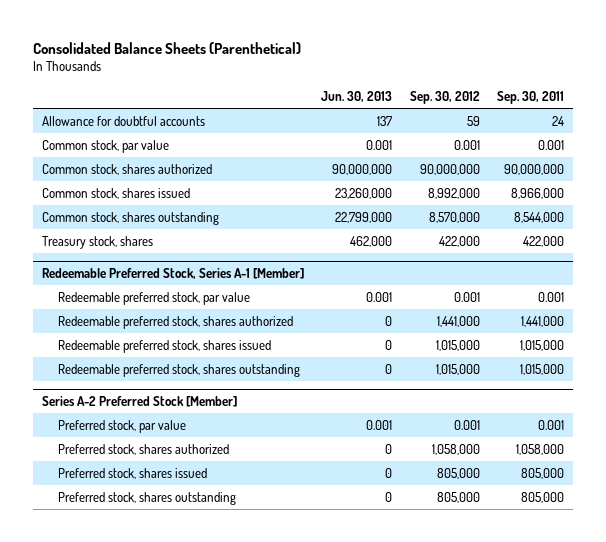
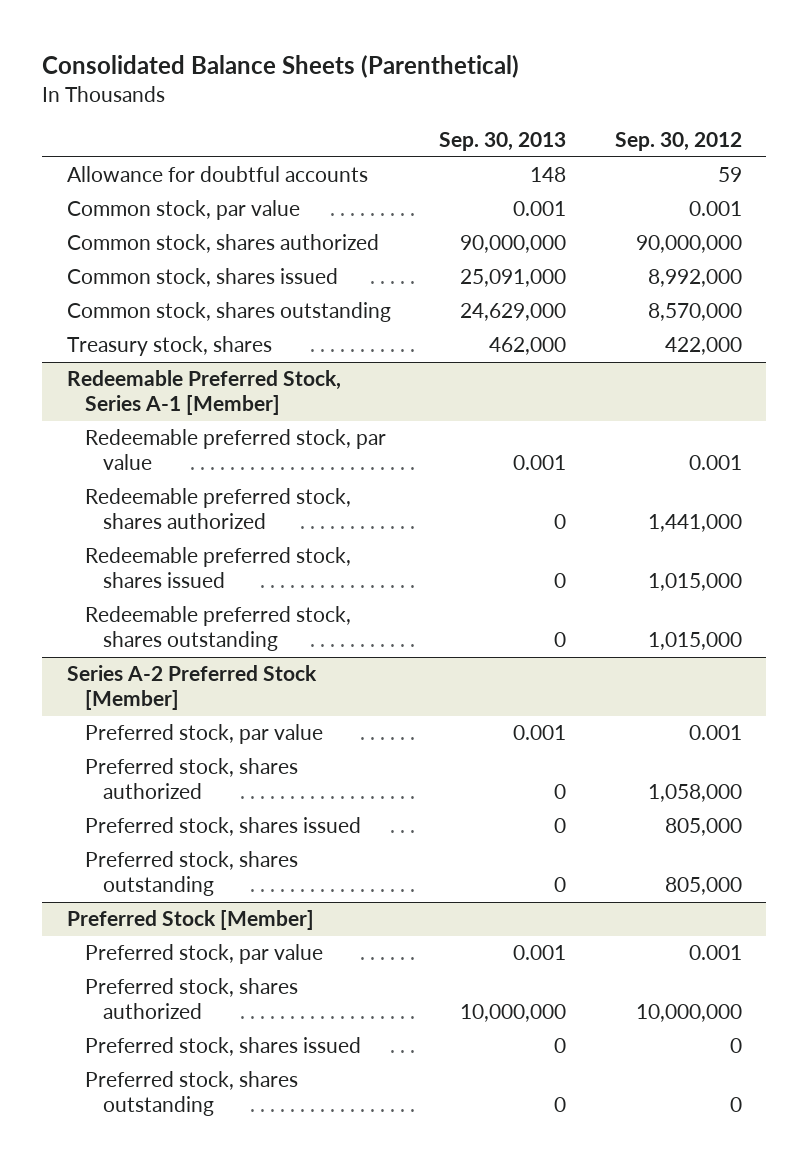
[321,90,393,102] Jun. 30, 2013 -> none
[496,90,564,104] Sep. 30, 2011 -> none
none -> [439,132,567,152] Sep. 30, 2013
none -> [66,910,314,931] Preferred Stock [Member]
none -> [84,944,323,965] Preferred stock, par value
none -> [84,978,298,1020] Preferred stock, shares authorized
none -> [84,1037,361,1057] Preferred stock, shares issued
none -> [84,1071,298,1117] Preferred stock, shares outstanding

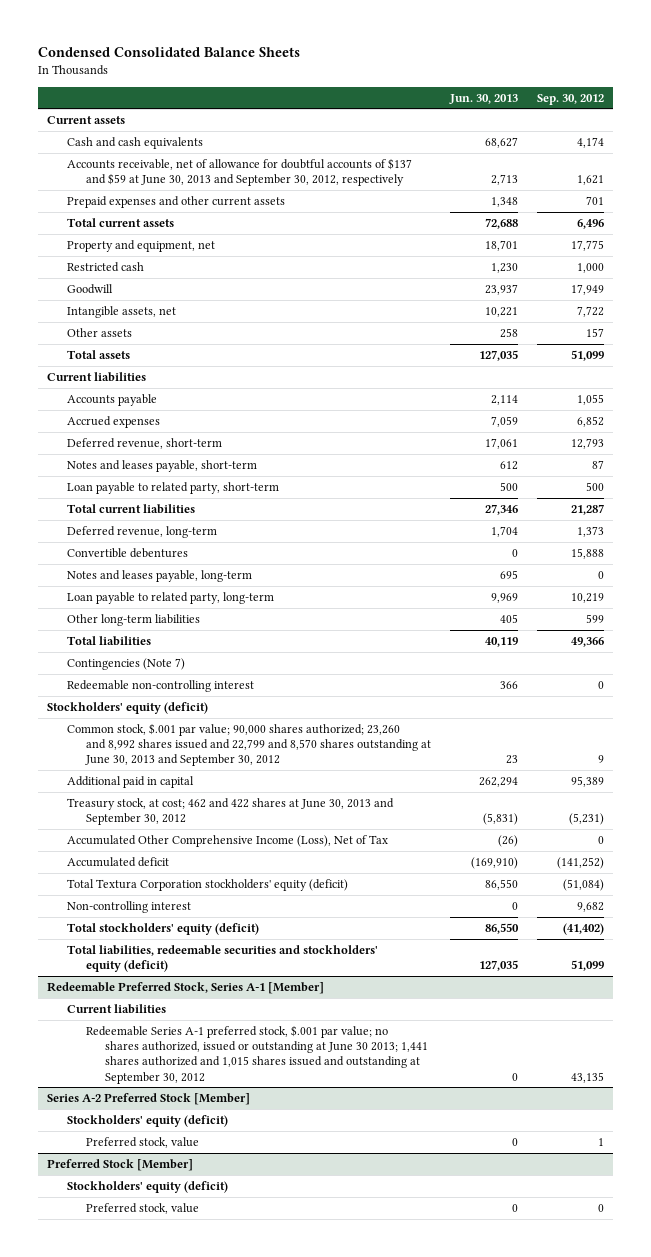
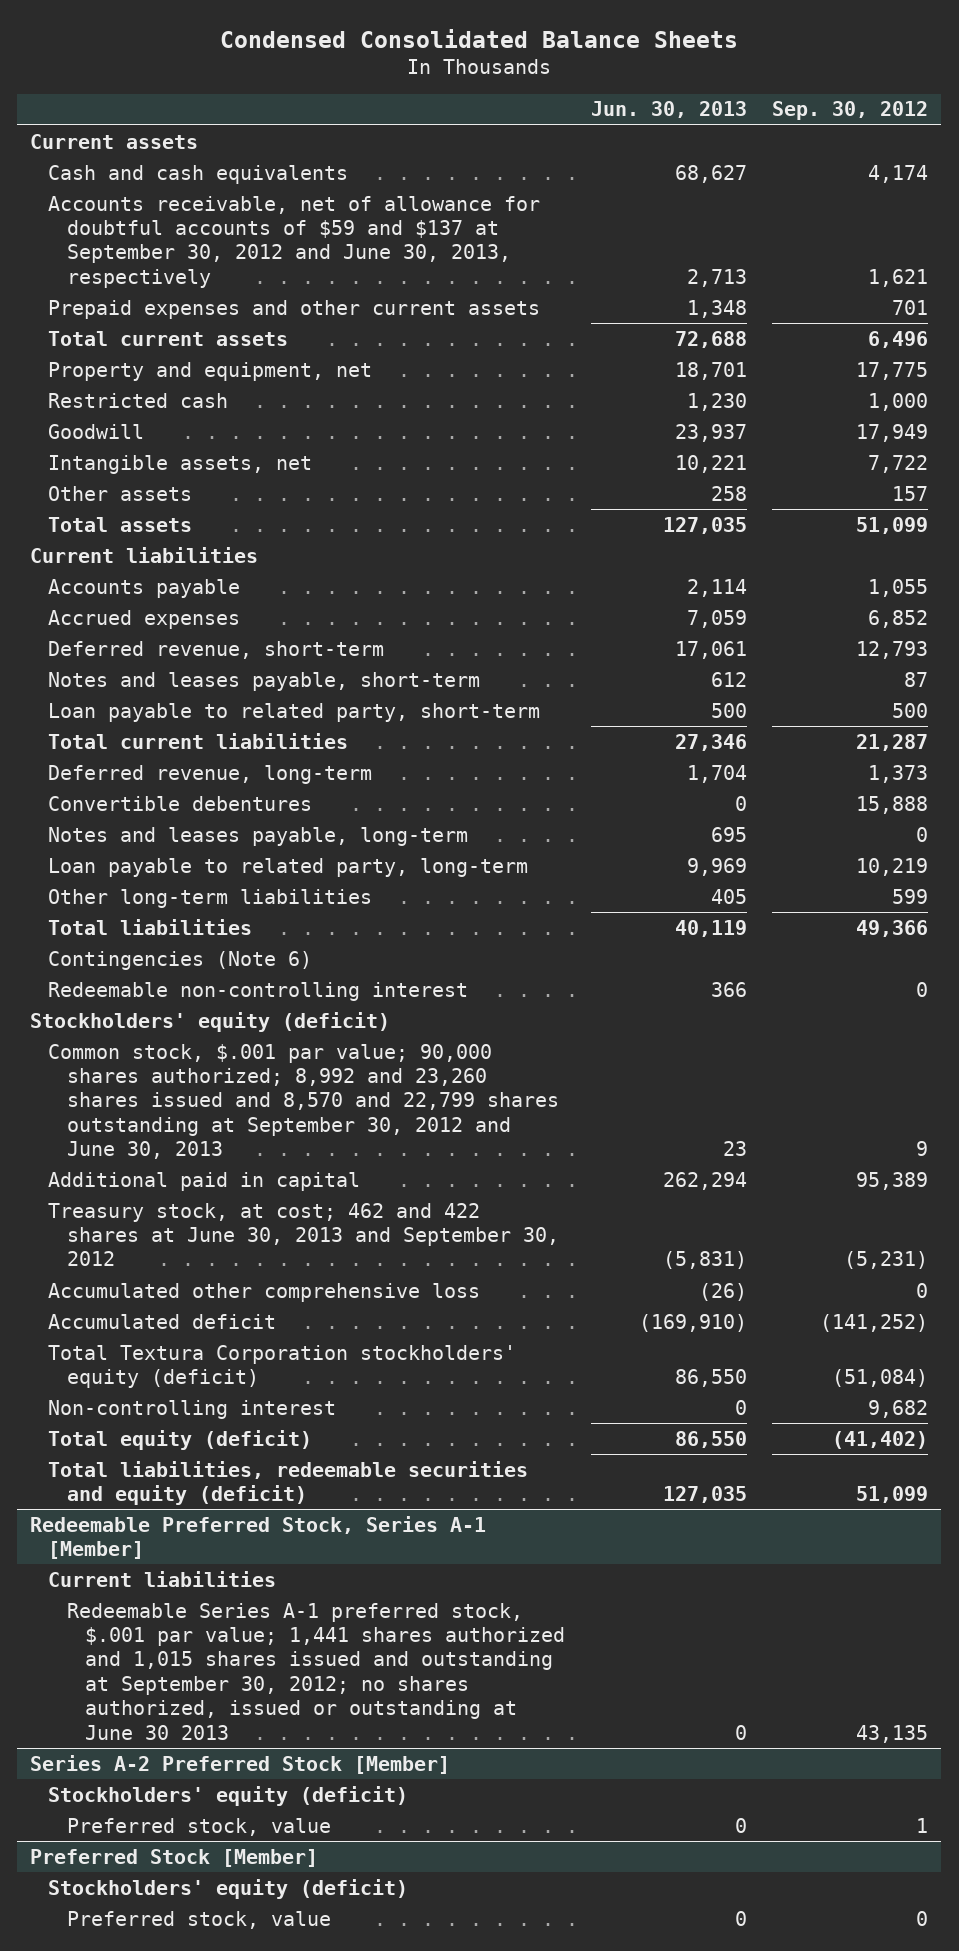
[66,157,412,187] Accounts receivable, net of allowance for doubtful accounts of $137 and $59 at June 30, 2013 and September 30, 2012, respectively -> [48,195,541,288] Accounts receivable, net of allowance for doubtful accounts of $59 and $137 at September 30, 2012 and June 30, 2013, respectively
[66,657,185,670] Contingencies (Note 7) -> [48,950,313,970] Contingencies (Note 6)
[66,722,432,767] Common stock, $.001 par value; 90,000 shares authorized; 23,260 and 8,992 shares issued and 22,799 and 8,570 shares outstanding at June 30, 2013 and September 30, 2012 -> [48,1043,559,1160] Common stock, $.001 par value; 90,000 shares authorized; 8,992 and 23,260 shares issued and 8,570 and 22,799 shares outstanding at September 30, 2012 and June 30, 2013
[66,834,388,847] Accumulated Other Comprehensive Income (Loss), Net of Tax -> [48,1282,481,1302] Accumulated other comprehensive loss
[66,922,259,935] Total stockholders' equity (deficit) -> [48,1429,313,1450] Total equity (deficit)
[66,944,378,973] Total liabilities, redeemable securities and stockholders' equity (deficit) -> [48,1460,529,1505] Total liabilities, redeemable securities and equity (deficit)
[86,1024,429,1084] Redeemable Series A-1 preferred stock, $.001 par value; no shares authorized, issued or outstanding at June 30 2013; 1,441 shares authorized and 1,015 shares issued and outstanding at September 30, 2012 -> [66,1602,565,1740] Redeemable Series A-1 preferred stock, $.001 par value; 1,441 shares authorized and 1,015 shares issued and outstanding at September 30, 2012; no shares authorized, issued or outstanding at June 30 2013

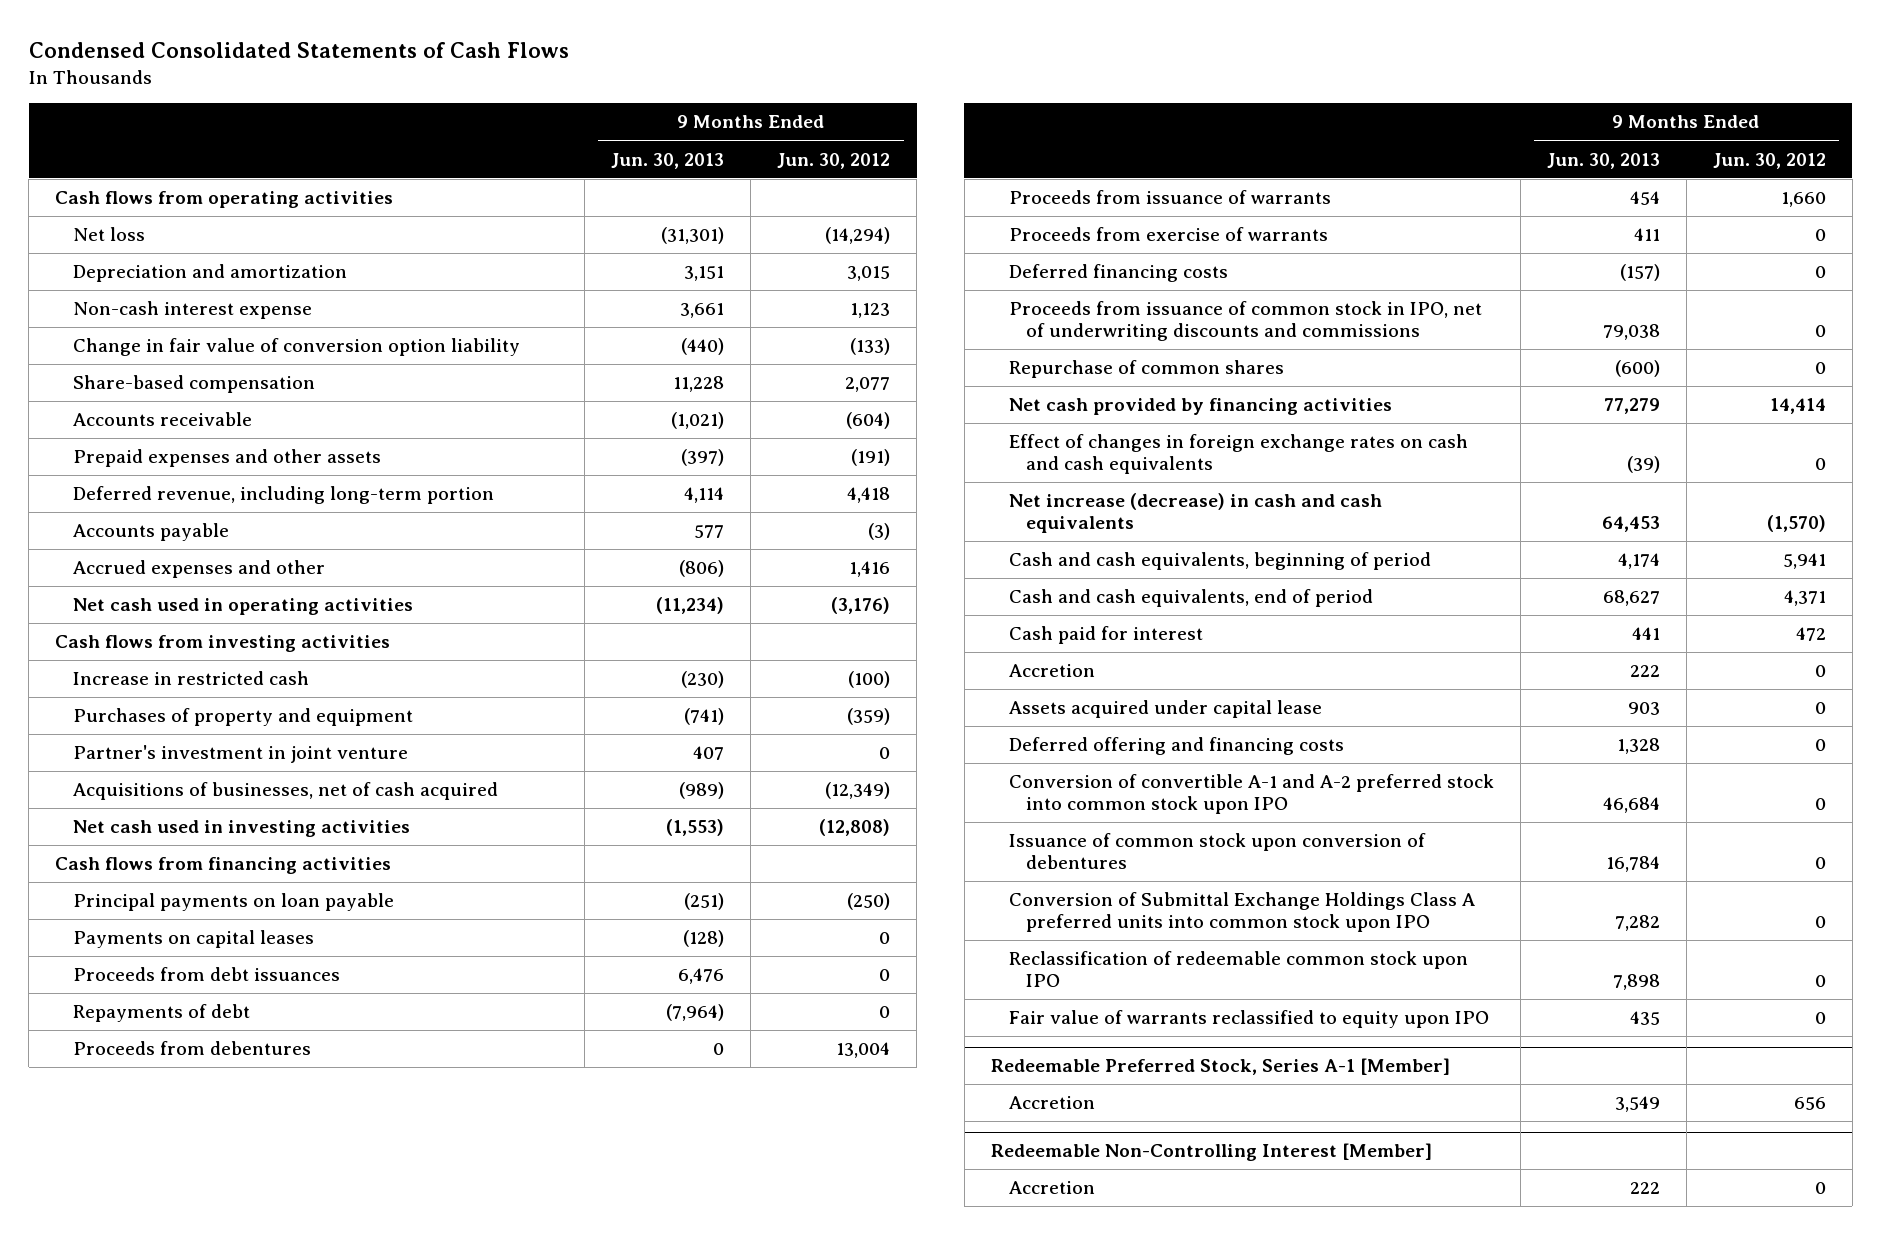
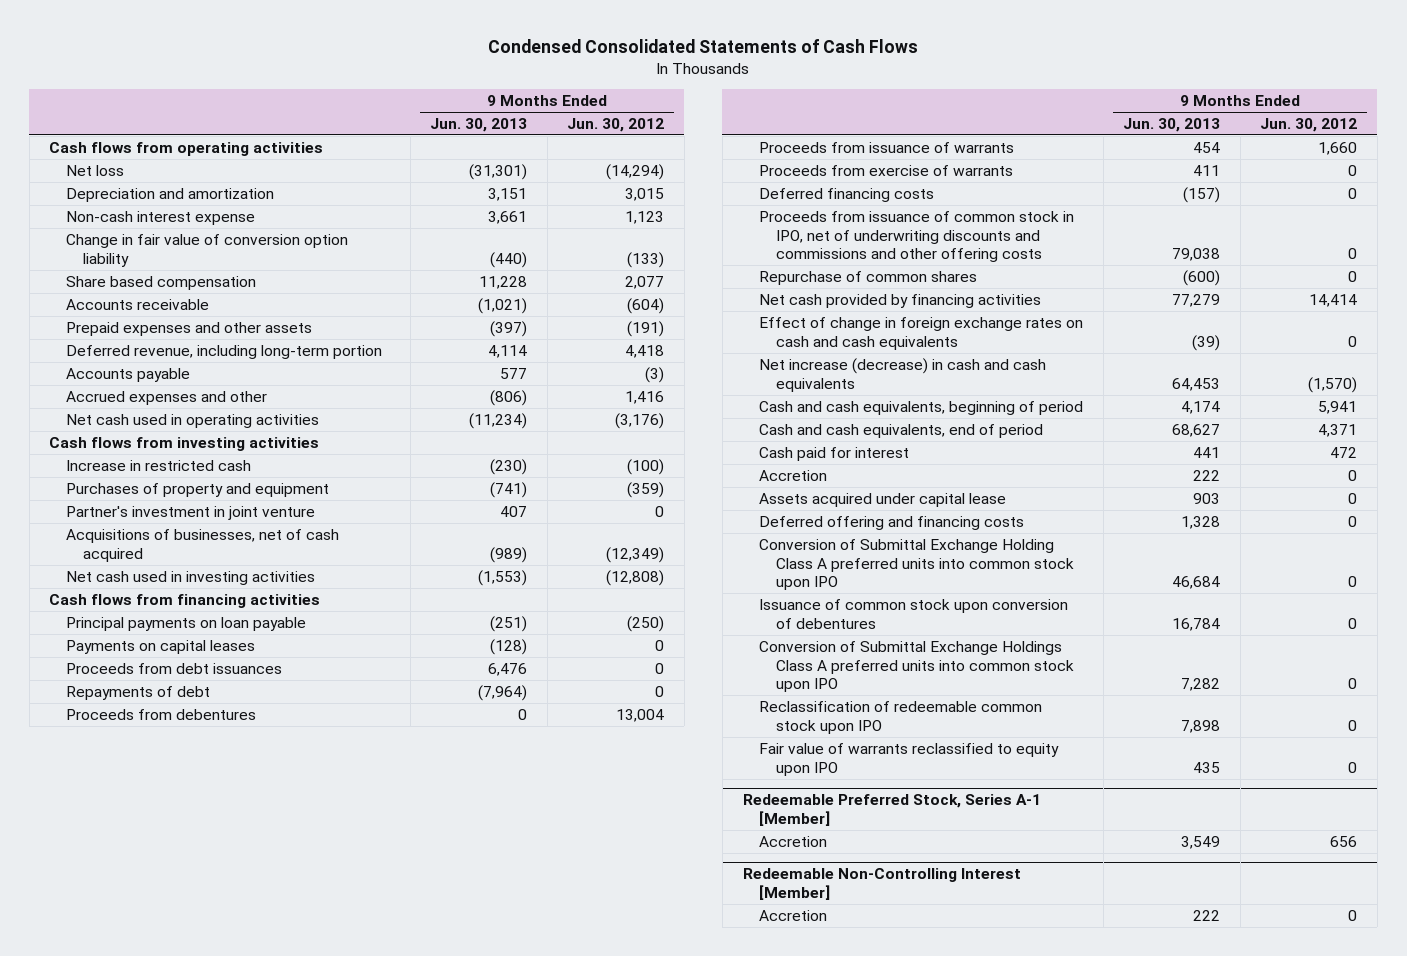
[73,375,316,394] Share-based compensation -> [66,275,257,290] Share based compensation
[1008,301,1482,342] Proceeds from issuance of common stock in IPO, net of underwriting discounts and commissions -> [759,210,1075,263] Proceeds from issuance of common stock in IPO, net of underwriting discounts and commissions and other offering costs
[1008,434,1468,475] Effect of changes in foreign exchange rates on cash and cash equivalents -> [759,316,1084,350] Effect of change in foreign exchange rates on cash and cash equivalents
[1008,774,1494,815] Conversion of convertible A-1 and A-2 preferred stock into common stock upon IPO -> [759,538,1074,591] Conversion of Submittal Exchange Holding Class A preferred units into common stock upon IPO

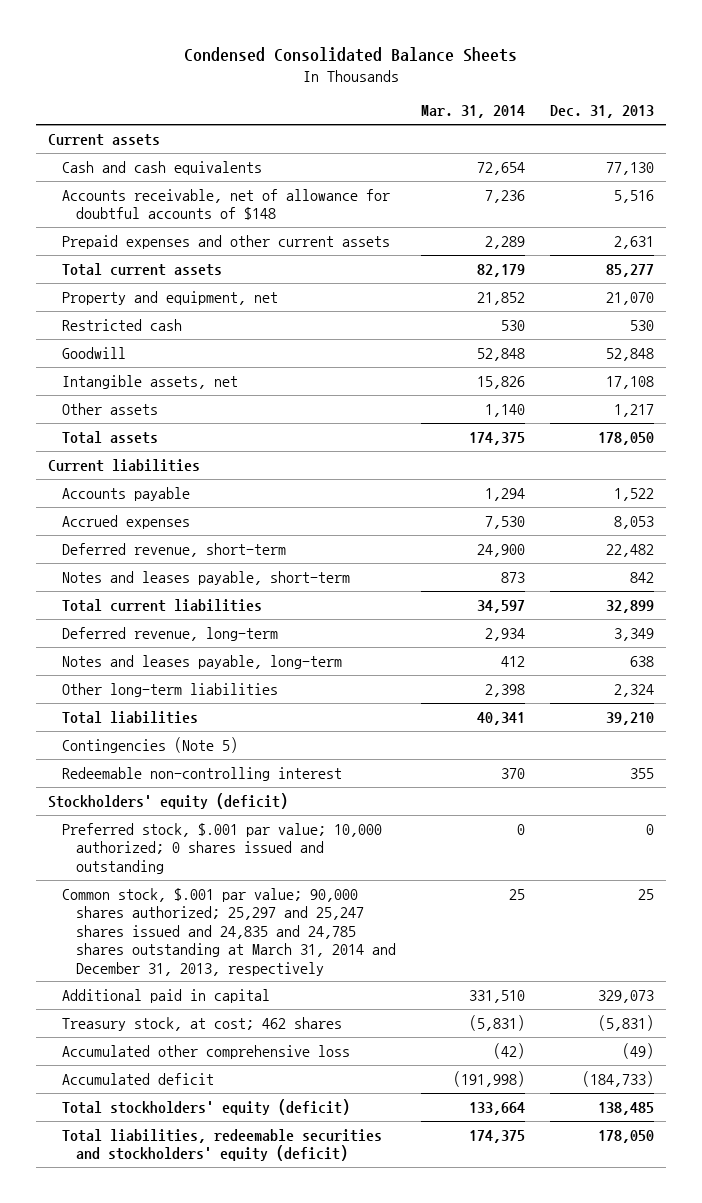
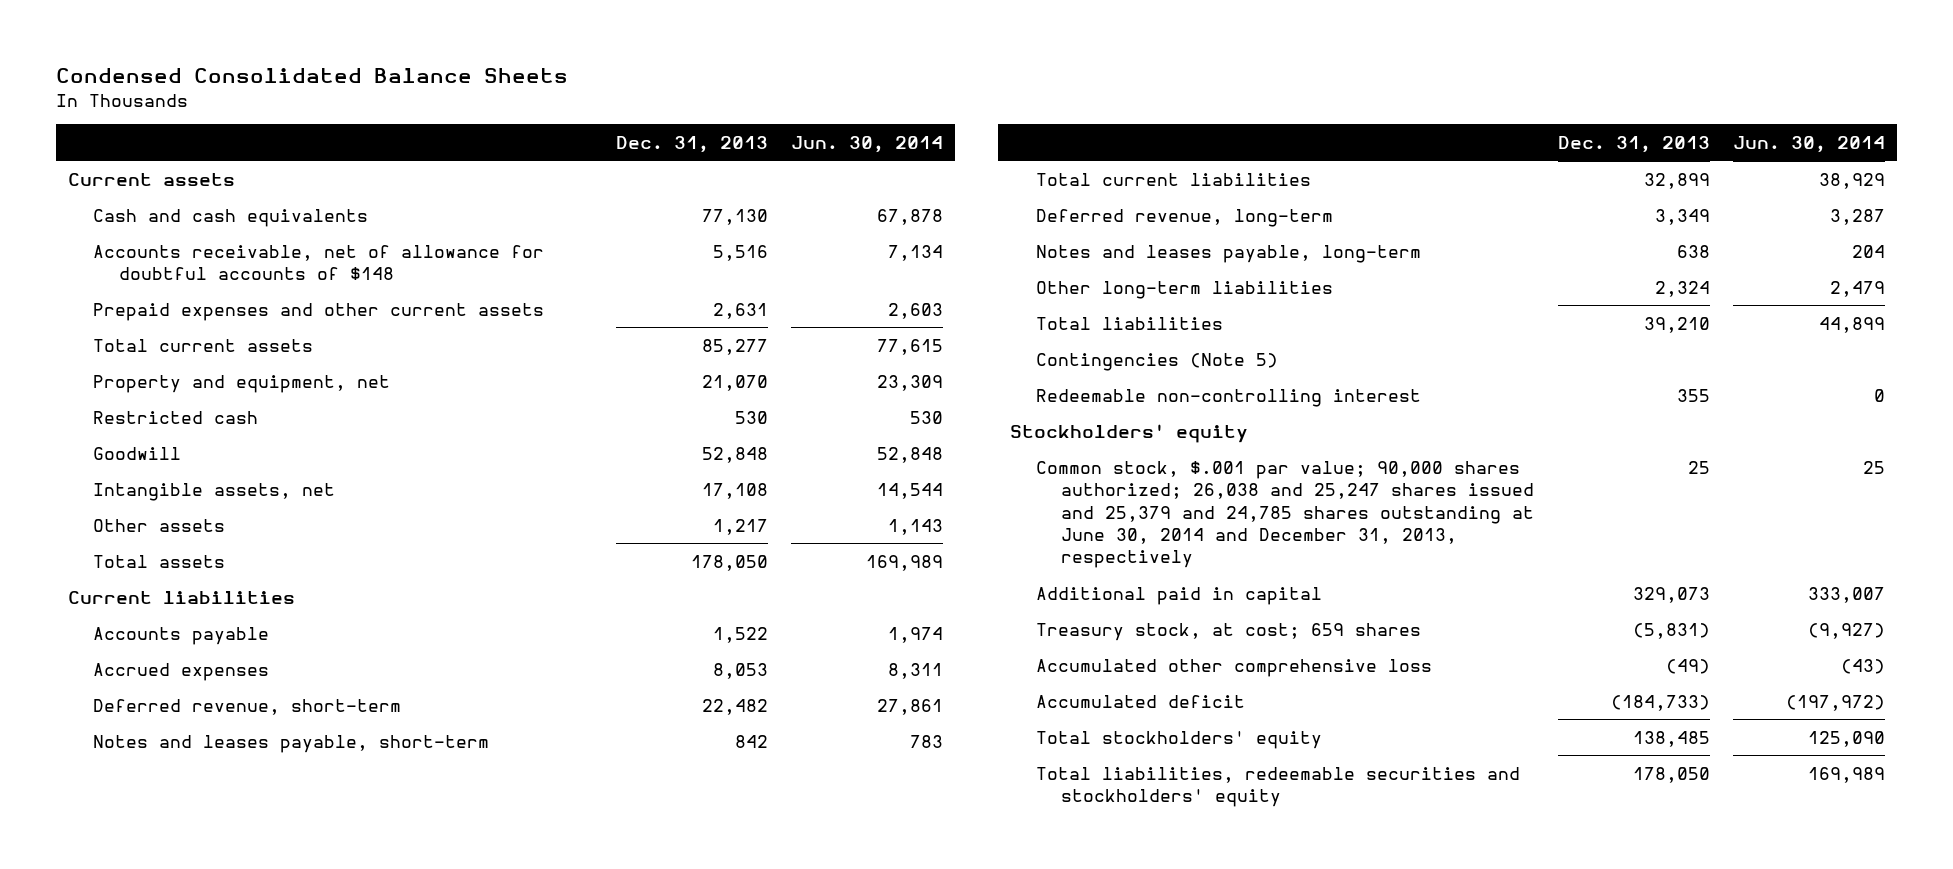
[420,105,525,119] Mar. 31, 2014 -> none
none -> [790,135,943,153] Jun. 30, 2014
[61,822,382,874] Preferred stock, $.001 par value; 10,000 authorized; 0 shares issued and outstanding -> none
[48,792,289,809] Stockholders' equity (deficit) -> [1009,423,1248,443] Stockholders' equity
[61,887,396,976] Common stock, $.001 par value; 90,000 shares authorized; 25,297 and 25,247 shares issued and 24,835 and 24,785 shares outstanding at March 31, 2014 and December 31, 2013, respectively -> [1035,460,1535,569] Common stock, $.001 par value; 90,000 shares authorized; 26,038 and 25,247 shares issued and 25,379 and 24,785 shares outstanding at June 30, 2014 and December 31, 2013, respectively
[61,1016,342,1031] Treasury stock, at cost; 462 shares -> [1035,622,1421,641] Treasury stock, at cost; 659 shares
[61,1098,350,1115] Total stockholders' equity (deficit) -> [1035,730,1322,749] Total stockholders' equity
[61,1128,382,1162] Total liabilities, redeemable securities and stockholders' equity (deficit) -> [1035,766,1520,808] Total liabilities, redeemable securities and stockholders' equity

